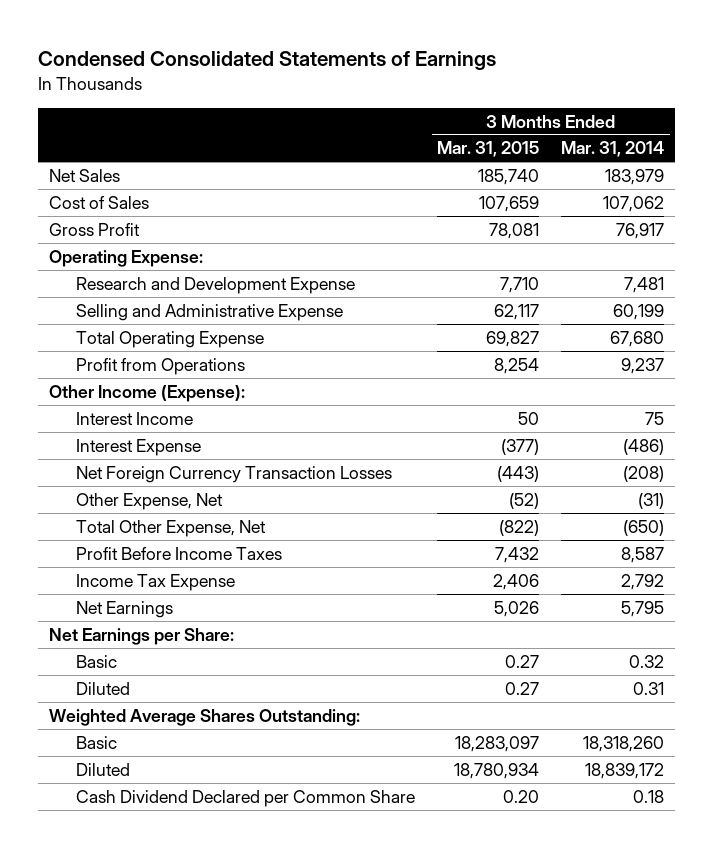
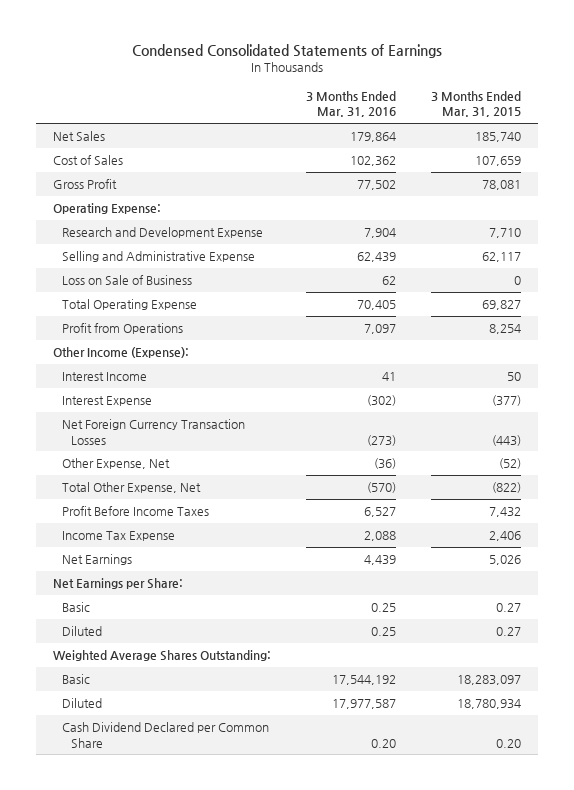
[561,141,665,158] Mar. 31, 2014 -> none
none -> [306,91,397,118] 3 Months Ended Mar. 31, 2016
none -> [62,275,193,286] Loss on Sale of Business

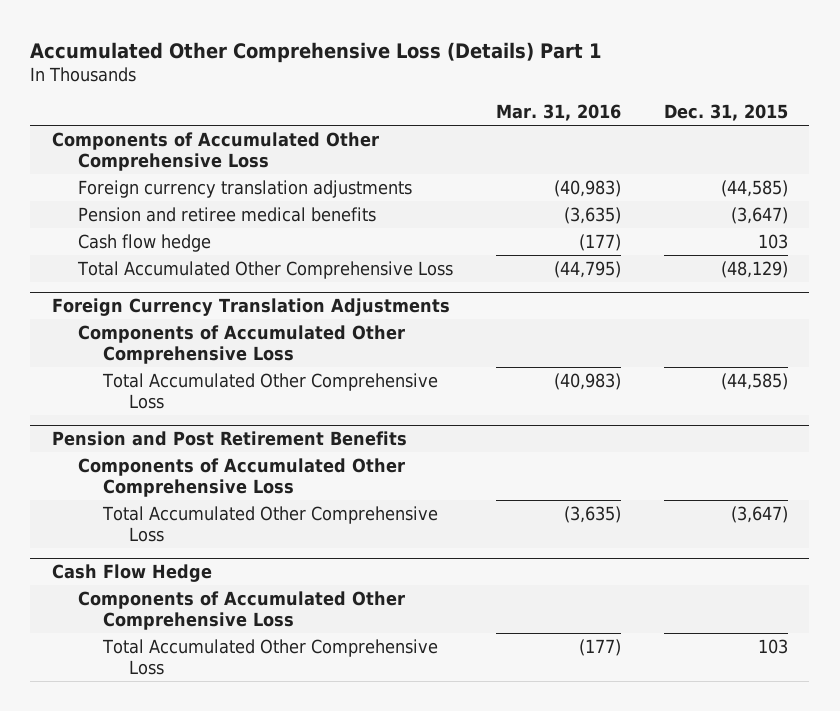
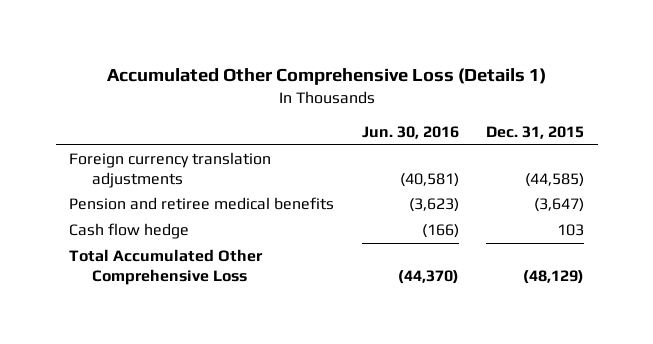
[30,41,603,63] Accumulated Other Comprehensive Loss (Details) Part 1 -> [106,67,546,85] Accumulated Other Comprehensive Loss (Details 1)
[495,104,621,122] Mar. 31, 2016 -> none
none -> [361,125,459,139] Jun. 30, 2016
[52,131,380,171] Components of Accumulated Other Comprehensive Loss -> none
[52,298,451,317] Foreign Currency Translation Adjustments -> none
[77,324,405,364] Components of Accumulated Other Comprehensive Loss -> none
[102,372,439,409] Total Accumulated Other Comprehensive Loss -> none
[52,431,408,447] Pension and Post Retirement Benefits -> none
[77,457,405,497] Components of Accumulated Other Comprehensive Loss -> none
[102,505,439,542] Total Accumulated Other Comprehensive Loss -> none
[52,564,213,583] Cash Flow Hedge -> none
[77,590,405,630] Components of Accumulated Other Comprehensive Loss -> none
[102,638,439,675] Total Accumulated Other Comprehensive Loss -> none

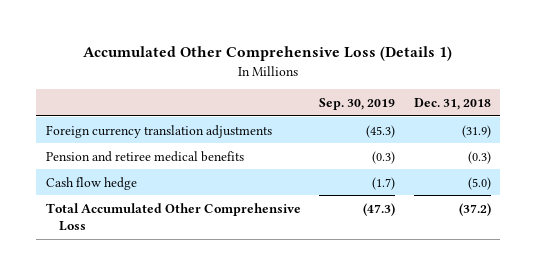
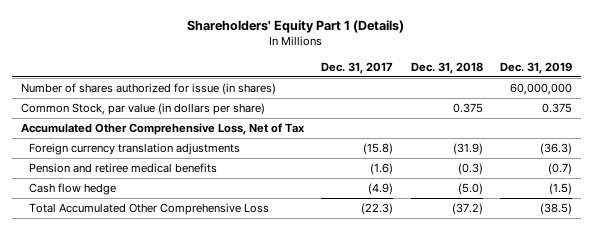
[83,46,453,62] Accumulated Other Comprehensive Loss (Details 1) -> [187,19,405,33] Shareholders' Equity Part 1 (Details)
[319,97,396,110] Sep. 30, 2019 -> none
none -> [321,61,394,74] Dec. 31, 2017
none -> [500,61,573,74] Dec. 31, 2019
none -> [20,83,276,96] Number of shares authorized for issue (in shares)
none -> [20,103,265,116] Common Stock, par value (in dollars per share)
none -> [20,123,305,136] Accumulated Other Comprehensive Loss, Net of Tax

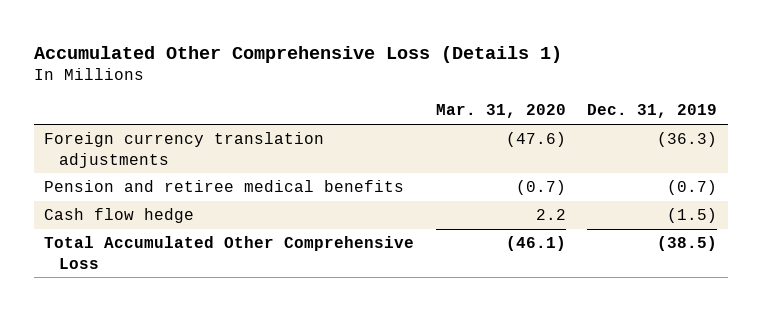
[187,19,405,33] Shareholders' Equity Part 1 (Details) -> [33,45,562,63] Accumulated Other Comprehensive Loss (Details 1)
[321,61,394,74] Dec. 31, 2017 -> none
[410,61,483,74] Dec. 31, 2018 -> none
none -> [435,104,566,119] Mar. 31, 2020
[20,83,276,96] Number of shares authorized for issue (in shares) -> none
[20,103,265,116] Common Stock, par value (in dollars per share) -> none
[20,123,305,136] Accumulated Other Comprehensive Loss, Net of Tax -> none

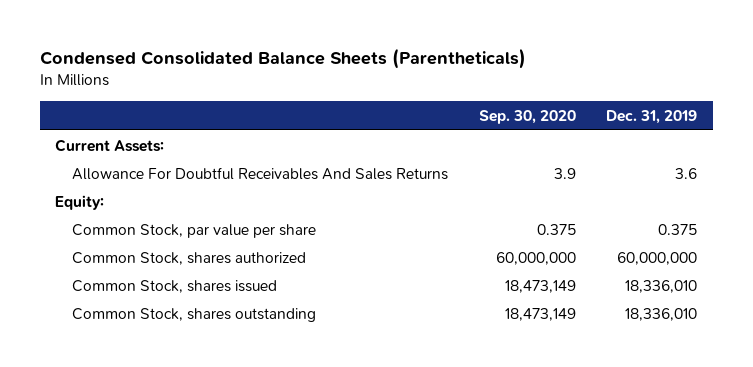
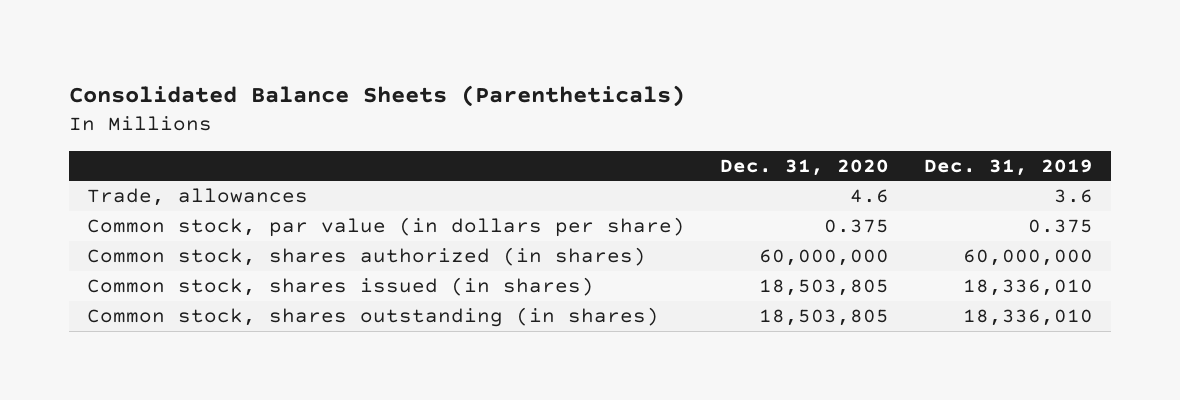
[40,48,527,70] Condensed Consolidated Balance Sheets (Parentheticals) -> [69,84,686,107] Consolidated Balance Sheets (Parentheticals)
[478,109,576,124] Sep. 30, 2020 -> none
none -> [720,158,890,176] Dec. 31, 2020
[55,138,165,152] Current Assets: -> none
[71,166,448,180] Allowance For Doubtful Receivables And Sales Returns -> none
[55,194,105,210] Equity: -> none
none -> [86,188,308,207] Trade, allowances
[71,223,316,238] Common Stock, par value per share -> [86,217,685,238] Common stock, par value (in dollars per share)
[71,251,306,265] Common Stock, shares authorized -> [86,247,646,267] Common stock, shares authorized (in shares)
[71,279,277,293] Common Stock, shares issued -> [86,277,594,297] Common stock, shares issued (in shares)
[71,307,316,322] Common Stock, shares outstanding -> [86,307,659,328] Common stock, shares outstanding (in shares)

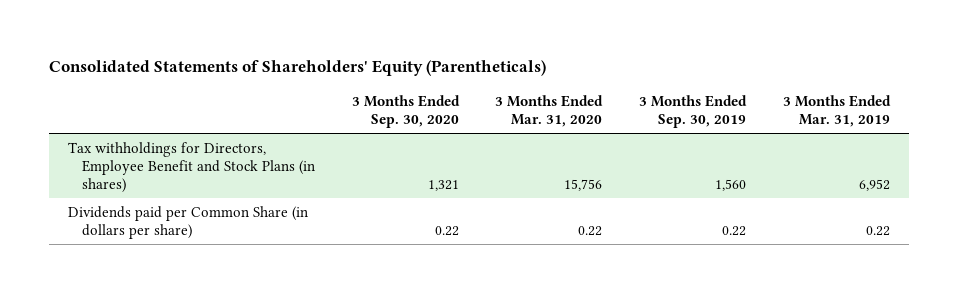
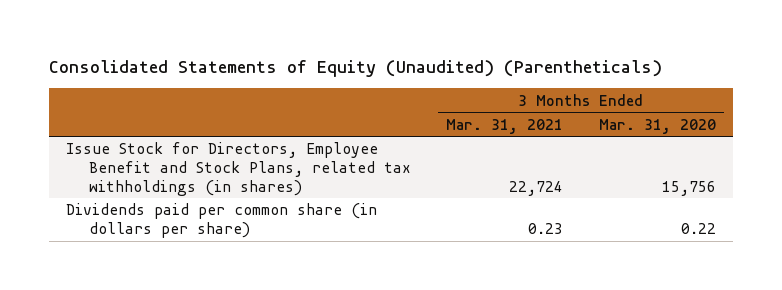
[49,60,547,77] Consolidated Statements of Shareholders' Equity (Parentheticals) -> [48,59,662,77] Consolidated Statements of Equity (Unaudited) (Parentheticals)
[351,95,460,128] 3 Months Ended Sep. 30, 2020 -> none
[639,95,748,128] 3 Months Ended Sep. 30, 2019 -> none
[783,95,892,127] 3 Months Ended Mar. 31, 2019 -> none
none -> [446,118,564,134] Mar. 31, 2021
[67,142,315,193] Tax withholdings for Directors, Employee Benefit and Stock Plans (in shares) -> [66,142,412,196] Issue Stock for Directors, Employee Benefit and Stock Plans, related tax withholdings (in shares)
[67,206,308,239] Dividends paid per Common Share (in dollars per share) -> [66,203,378,238] Dividends paid per common share (in dollars per share)

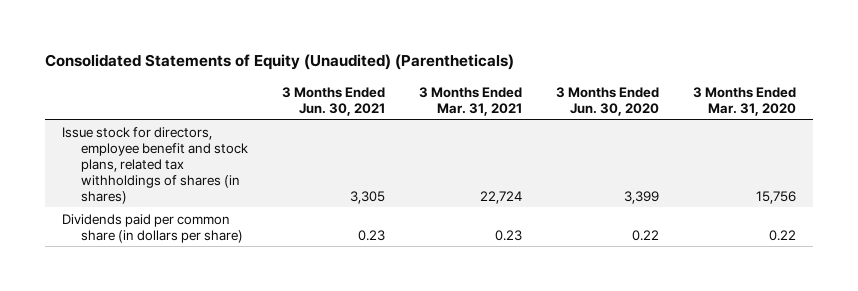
none -> [281,86,385,116] 3 Months Ended Jun. 30, 2021
none -> [555,86,659,116] 3 Months Ended Jun. 30, 2020
[66,142,412,196] Issue Stock for Directors, Employee Benefit and Stock Plans, related tax withholdings (in shares) -> [62,126,248,204] Issue stock for directors, employee benefit and stock plans, related tax withholdings of shares (in shares)

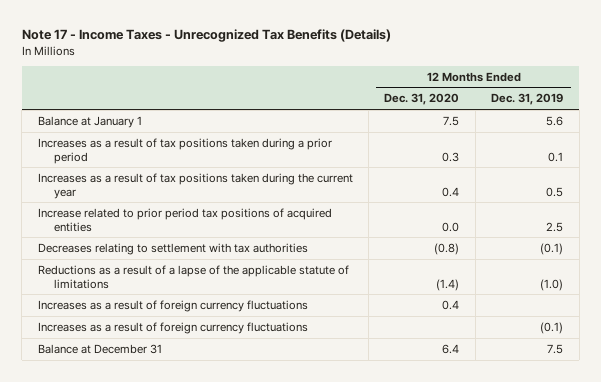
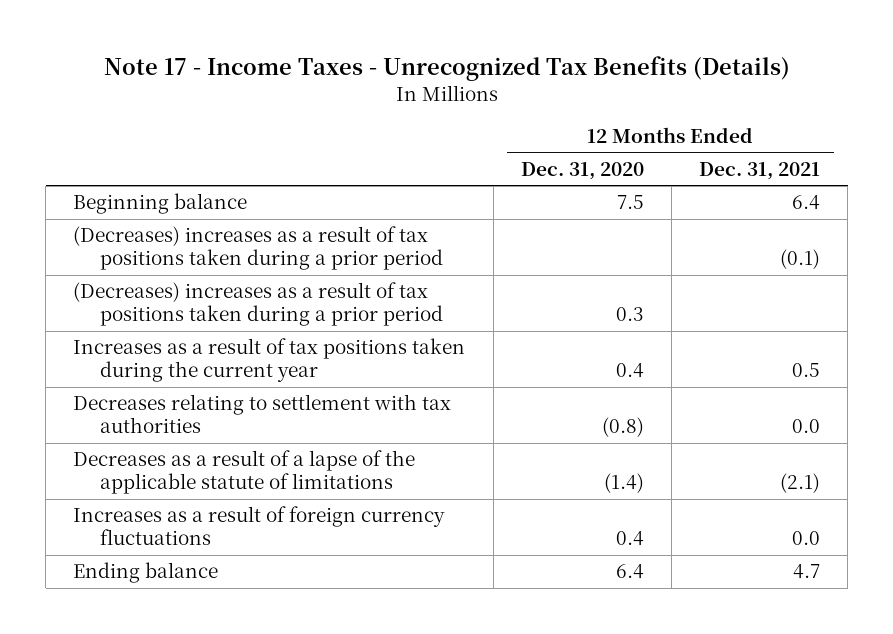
[491,93,564,106] Dec. 31, 2019 -> none
none -> [699,161,821,180] Dec. 31, 2021
[37,115,142,128] Balance at January 1 -> [73,193,248,215] Beginning balance
none -> [73,226,443,271] (Decreases) increases as a result of tax positions taken during a prior period
[37,137,332,164] Increases as a result of tax positions taken during a prior period -> [73,282,443,327] (Decreases) increases as a result of tax positions taken during a prior period
[37,207,332,232] Increase related to prior period tax positions of acquired entities -> none
[37,264,349,289] Reductions as a result of a lapse of the applicable statute of limitations -> [73,450,416,495] Decreases as a result of a lapse of the applicable statute of limitations
[37,321,308,334] Increases as a result of foreign currency fluctuations -> none
[37,343,162,354] Balance at December 31 -> [73,562,219,584] Ending balance

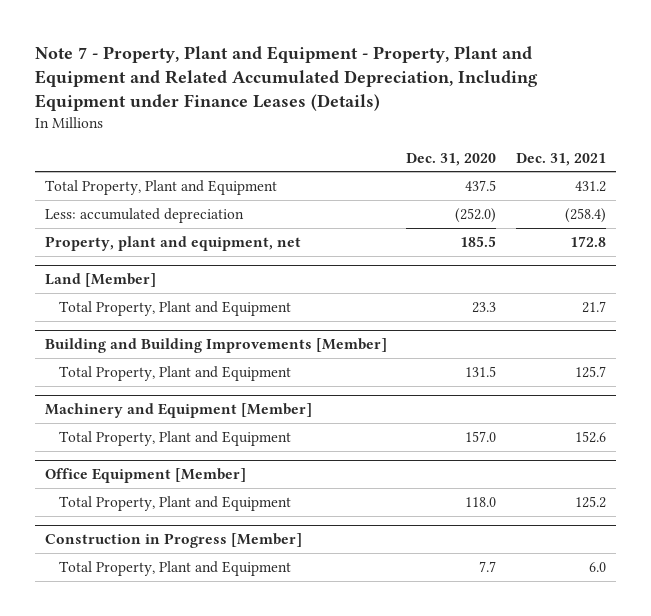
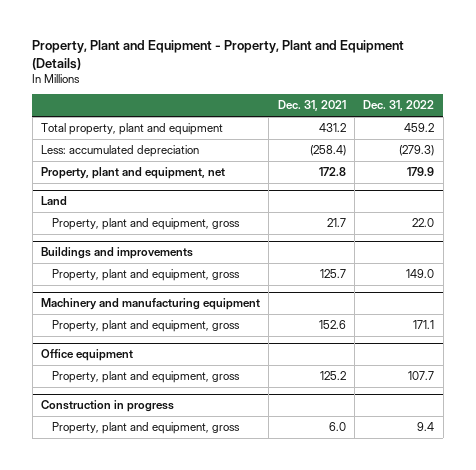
[35,46,539,112] Note 7 - Property, Plant and Equipment - Property, Plant and Equipment and Related Accumulated Depreciation, Including Equipment under Finance Leases (Details) -> [32,39,405,70] Property, Plant and Equipment - Property, Plant and Equipment (Details)
[406,152,497,166] Dec. 31, 2020 -> none
none -> [363,100,435,112] Dec. 31, 2022
[44,179,277,195] Total Property, Plant and Equipment -> [41,122,224,135] Total property, plant and equipment
[44,272,156,287] Land [Member] -> [41,196,68,206] Land
[59,300,292,316] Total Property, Plant and Equipment -> [52,217,241,230] Property, plant and equipment, gross
[44,337,387,353] Building and Building Improvements [Member] -> [41,247,194,260] Buildings and improvements
[59,365,292,381] Total Property, Plant and Equipment -> [52,268,241,281] Property, plant and equipment, gross
[44,402,312,418] Machinery and Equipment [Member] -> [41,298,261,311] Machinery and manufacturing equipment
[59,430,292,446] Total Property, Plant and Equipment -> [52,319,241,332] Property, plant and equipment, gross
[44,467,246,483] Office Equipment [Member] -> [41,349,134,362] Office equipment
[59,495,292,511] Total Property, Plant and Equipment -> [52,370,241,383] Property, plant and equipment, gross
[44,532,302,548] Construction in Progress [Member] -> [41,400,175,413] Construction in progress
[59,560,292,576] Total Property, Plant and Equipment -> [52,421,241,434] Property, plant and equipment, gross

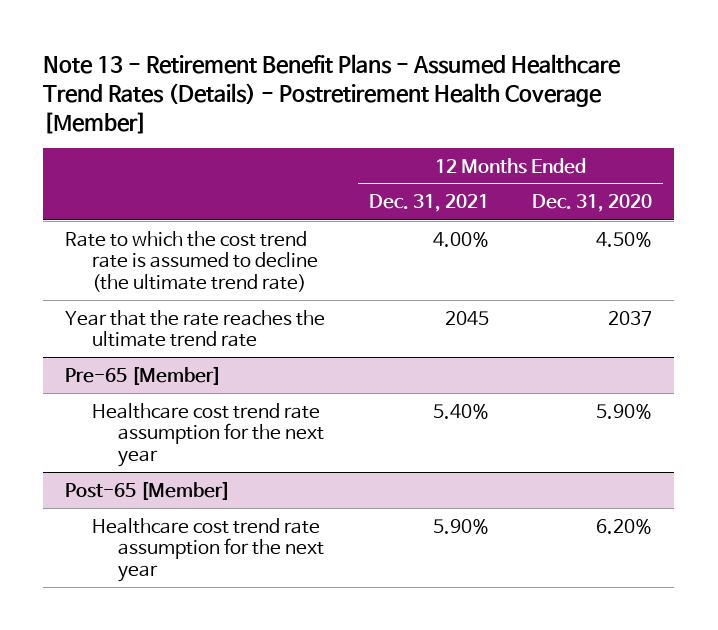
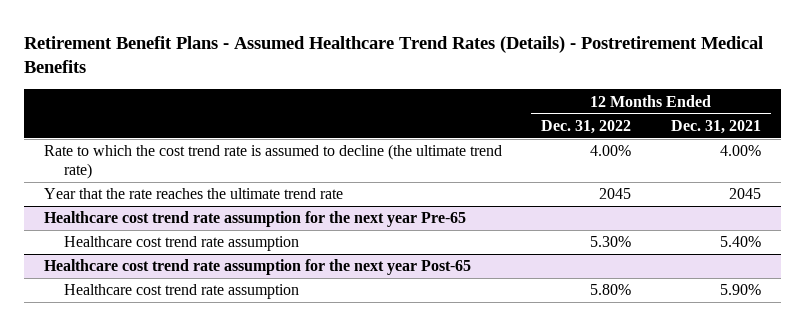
[43,54,622,134] Note 13 - Retirement Benefit Plans - Assumed Healthcare Trend Rates (Details) - Postretirement Health Coverage [Member] -> [23,35,763,74] Retirement Benefit Plans - Assumed Healthcare Trend Rates (Details) - Postretirement Medical Benefits
[532,194,653,213] Dec. 31, 2020 -> none
none -> [541,119,632,134] Dec. 31, 2022
[65,365,222,385] Pre-65 [Member] -> [43,211,466,228] Healthcare cost trend rate assumption for the next year Pre-65
[91,402,325,467] Healthcare cost trend rate assumption for the next year -> [64,236,300,252] Healthcare cost trend rate assumption
[65,480,231,500] Post-65 [Member] -> [43,259,471,276] Healthcare cost trend rate assumption for the next year Post-65
[91,517,325,582] Healthcare cost trend rate assumption for the next year -> [64,284,300,300] Healthcare cost trend rate assumption

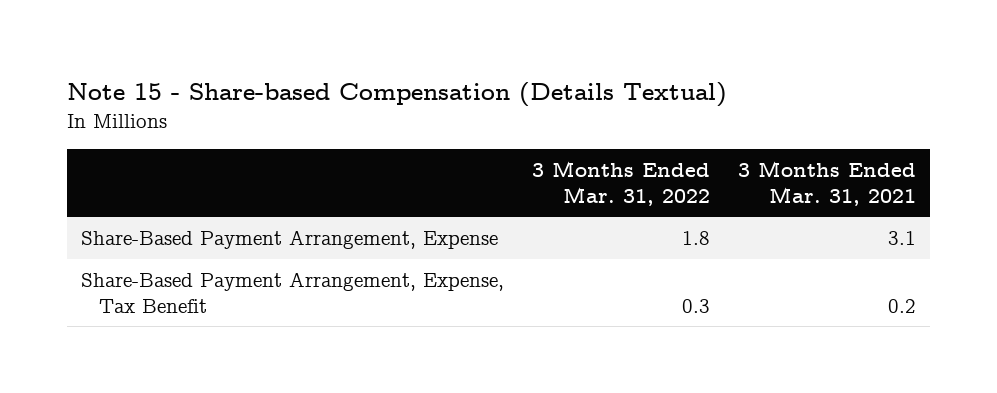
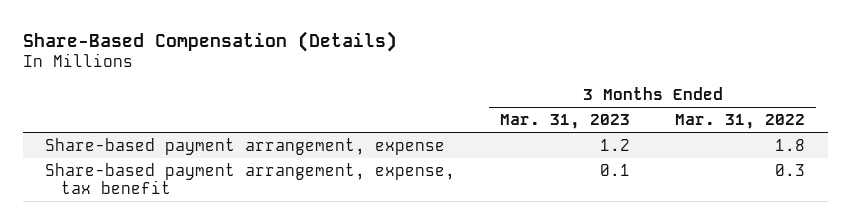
[67,81,728,107] Note 15 - Share-based Compensation (Details Textual) -> [22,30,397,52] Share-Based Compensation (Details)
[738,160,917,206] 3 Months Ended Mar. 31, 2021 -> none
none -> [500,114,631,130] Mar. 31, 2023
[81,230,499,250] Share-Based Payment Arrangement, Expense -> [45,137,446,155] Share-based payment arrangement, expense
[81,272,505,313] Share-Based Payment Arrangement, Expense, Tax Benefit -> [45,162,456,195] Share-based payment arrangement, expense, tax benefit

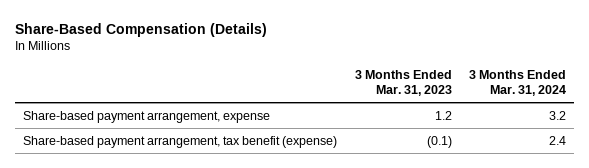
[675,114,806,130] Mar. 31, 2022 -> none
none -> [468,70,566,97] 3 Months Ended Mar. 31, 2024
[45,162,456,195] Share-based payment arrangement, expense, tax benefit -> [23,135,338,148] Share-based payment arrangement, tax benefit (expense)
[600,163,631,176] 0.1 -> [426,135,452,148] (0.1)

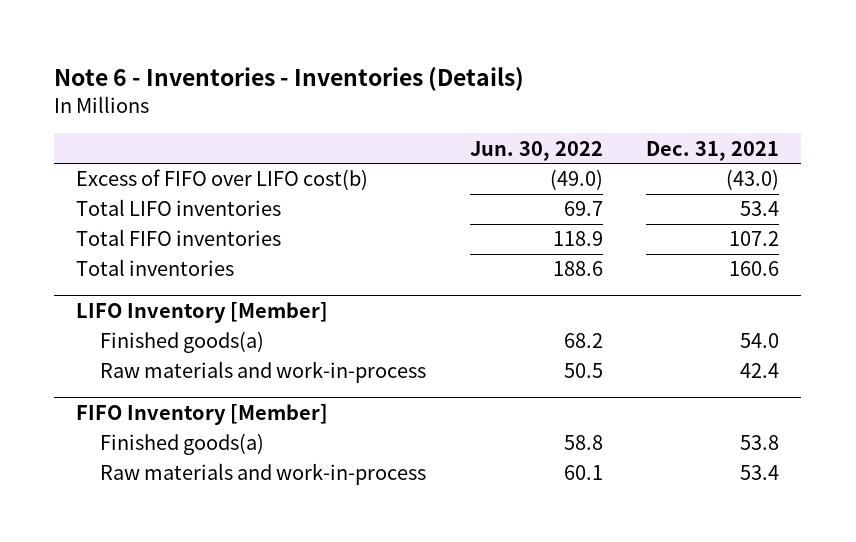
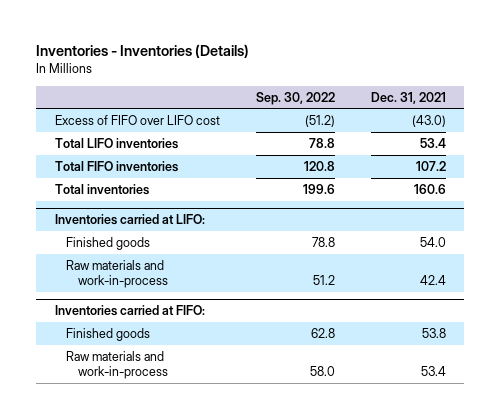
[54,66,525,91] Note 6 - Inventories - Inventories (Details) -> [36,43,250,58] Inventories - Inventories (Details)
[469,140,603,161] Jun. 30, 2022 -> none
none -> [255,91,335,105] Sep. 30, 2022
[76,169,369,191] Excess of FIFO over LIFO cost(b) -> [54,114,220,125] Excess of FIFO over LIFO cost
[76,302,329,324] LIFO Inventory [Member] -> [54,214,205,226] Inventories carried at LIFO:
[100,331,265,354] Finished goods(a) -> [66,236,151,250] Finished goods
[76,404,329,426] FIFO Inventory [Member] -> [54,305,205,317] Inventories carried at FIFO:
[100,433,265,456] Finished goods(a) -> [66,327,151,341] Finished goods

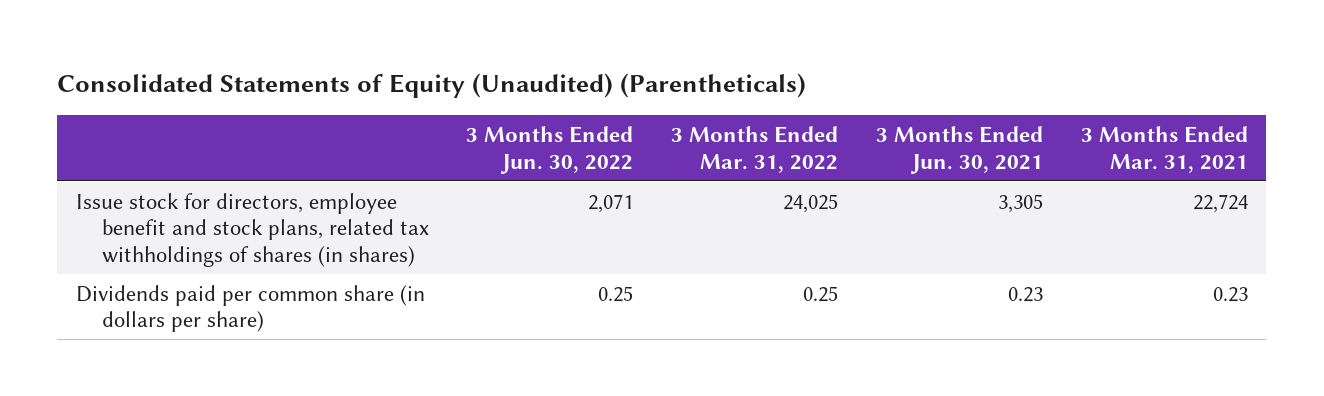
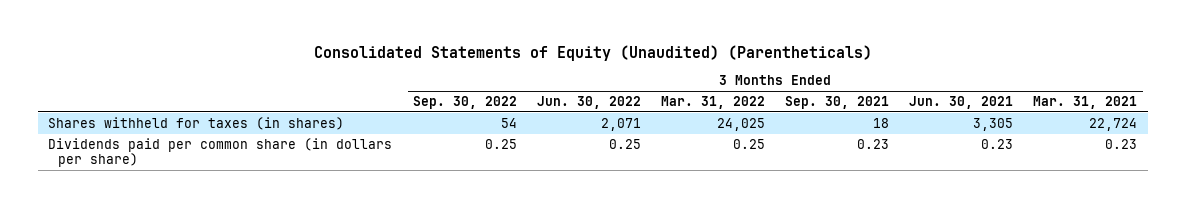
none -> [412,95,517,109] Sep. 30, 2022
none -> [785,95,890,109] Sep. 30, 2021
[76,192,429,268] Issue stock for directors, employee benefit and stock plans, related tax withholdings of shares (in shares) -> [48,116,345,130] Shares withheld for taxes (in shares)

